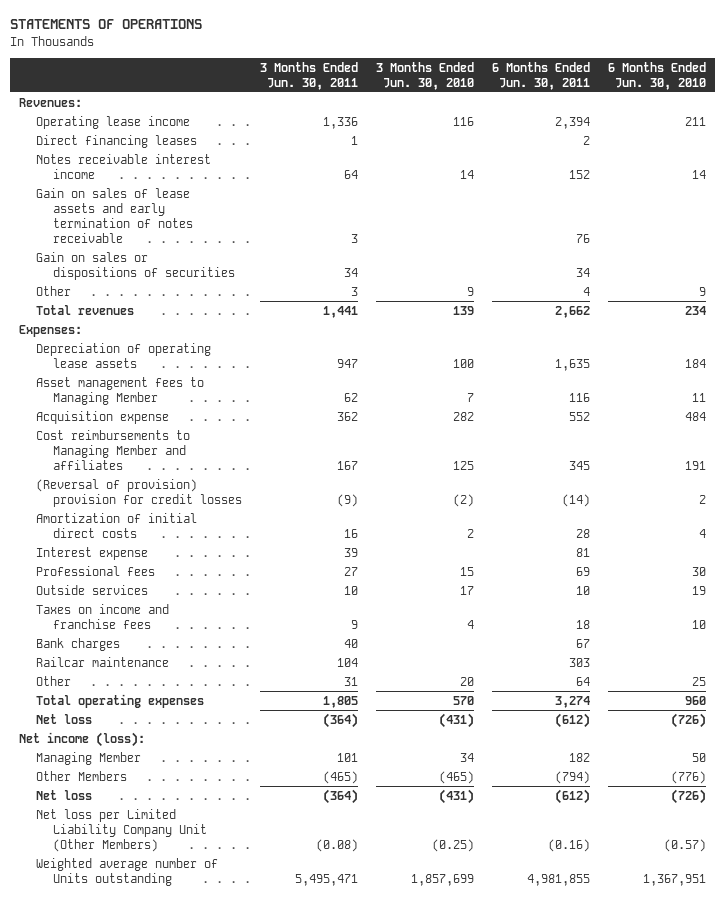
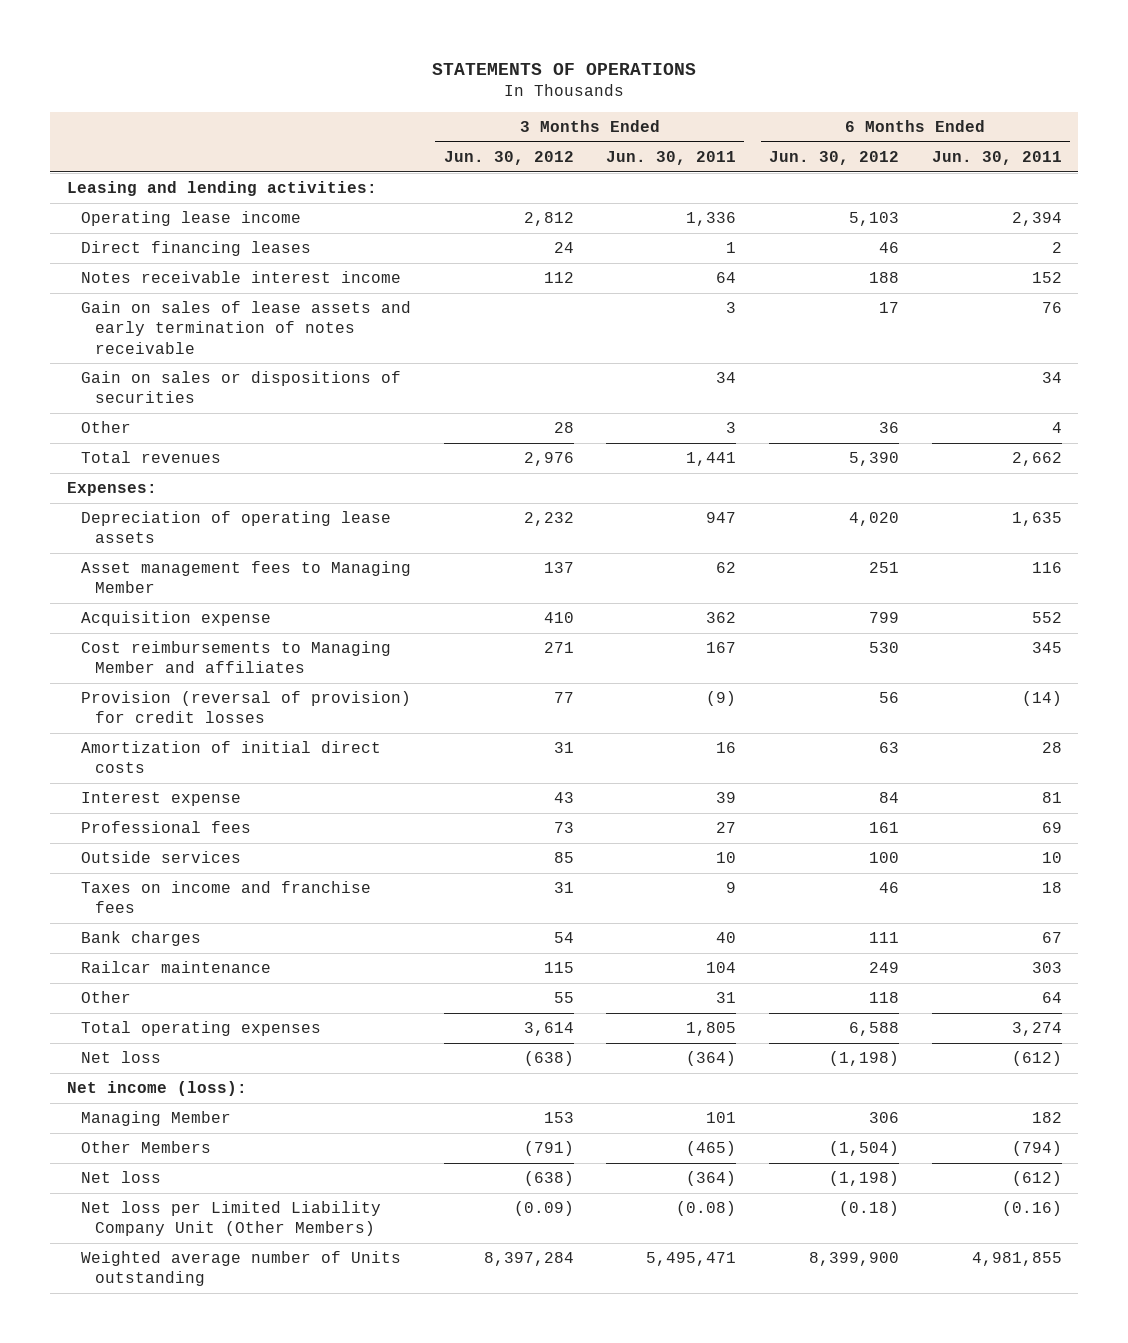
[375,61,474,90] 3 Months Ended Jun. 30, 2010 -> none
[608,61,707,90] 6 Months Ended Jun. 30, 2010 -> none
none -> [443,150,574,165] Jun. 30, 2012
none -> [768,150,899,165] Jun. 30, 2012
[19,97,83,107] Revenues: -> none
none -> [66,181,377,197] Leasing and lending activities:
[36,478,242,507] (Reversal of provision) provision for credit losses -> [80,691,411,724] Provision (reversal of provision) for credit losses

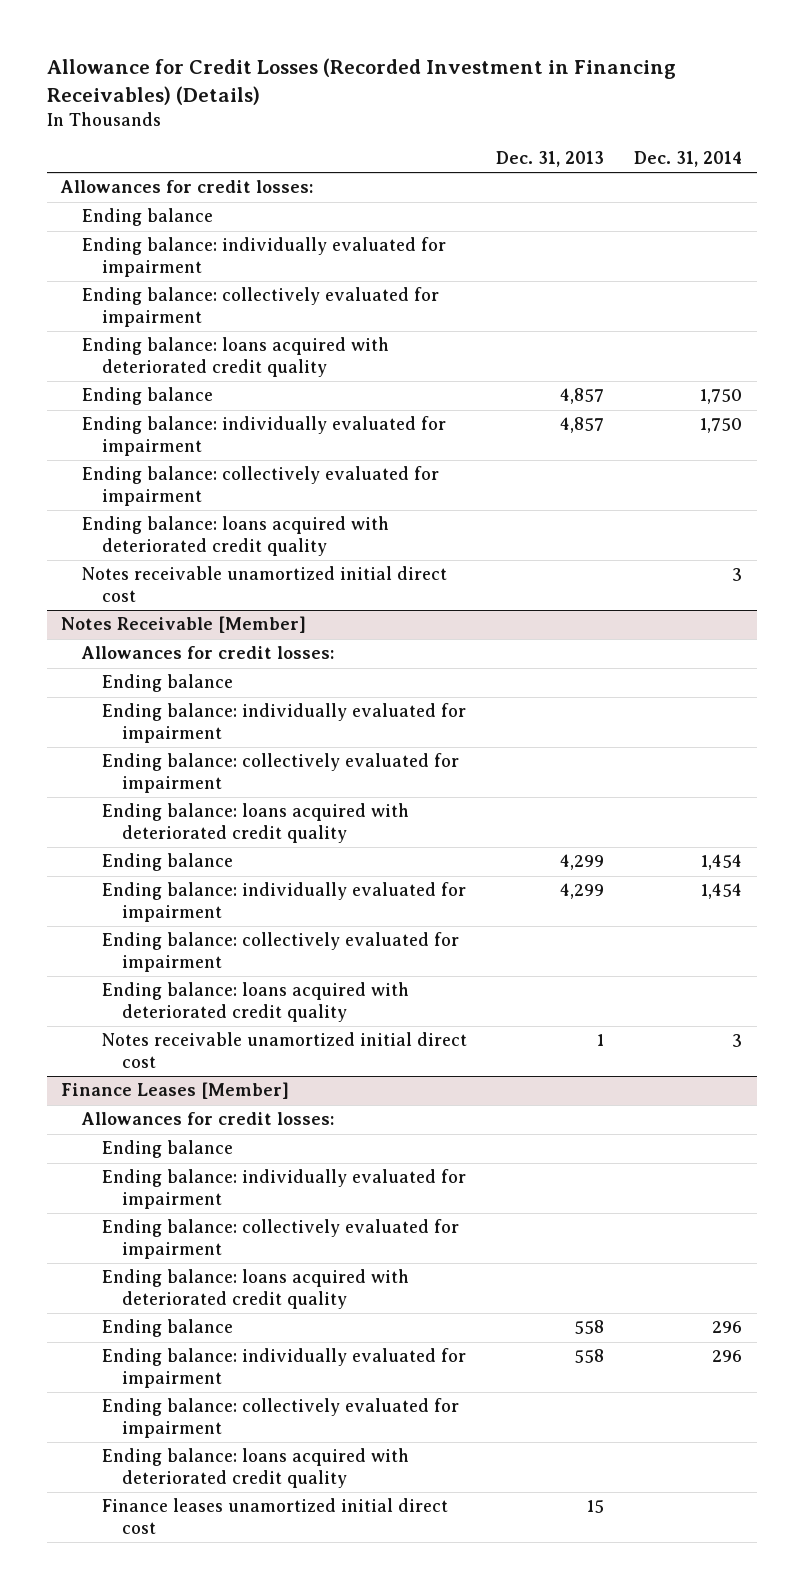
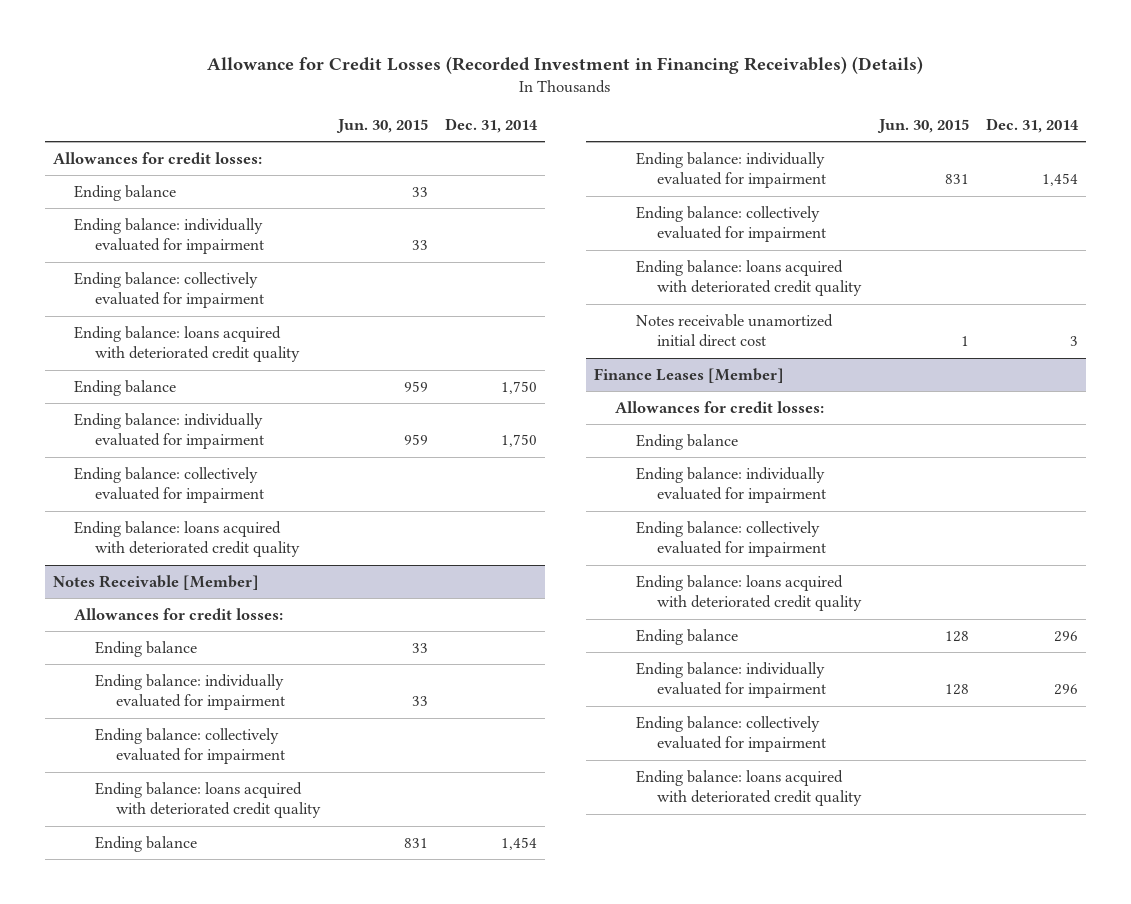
[496,151,605,168] Dec. 31, 2013 -> none
none -> [335,118,428,133] Jun. 30, 2015
[81,566,447,602] Notes receivable unamortized initial direct cost -> none
[101,1498,448,1534] Finance leases unamortized initial direct cost -> none

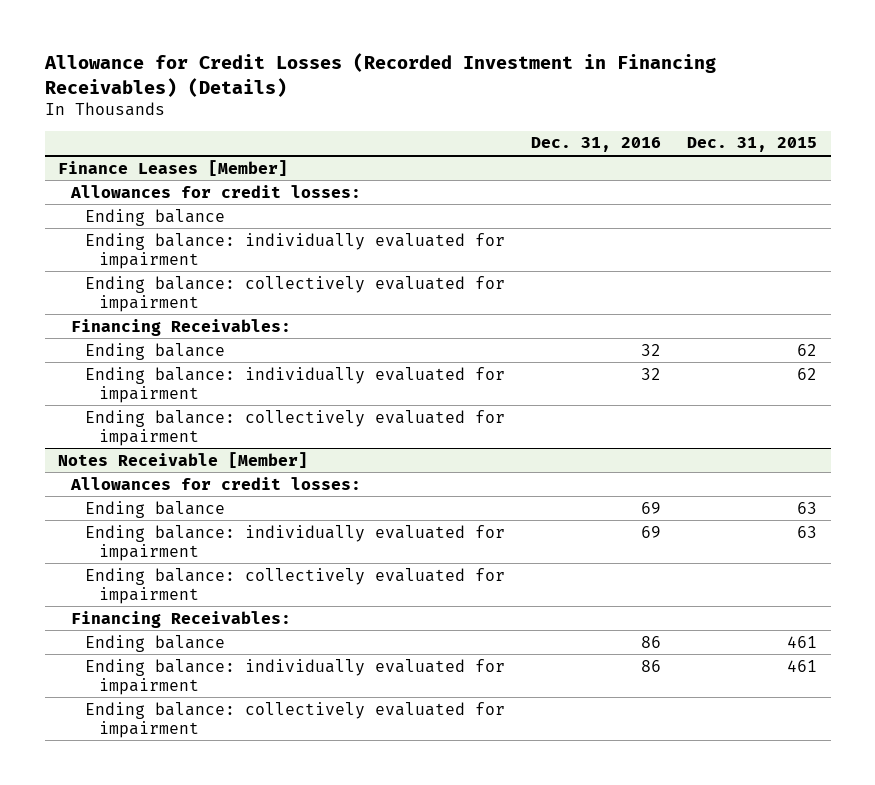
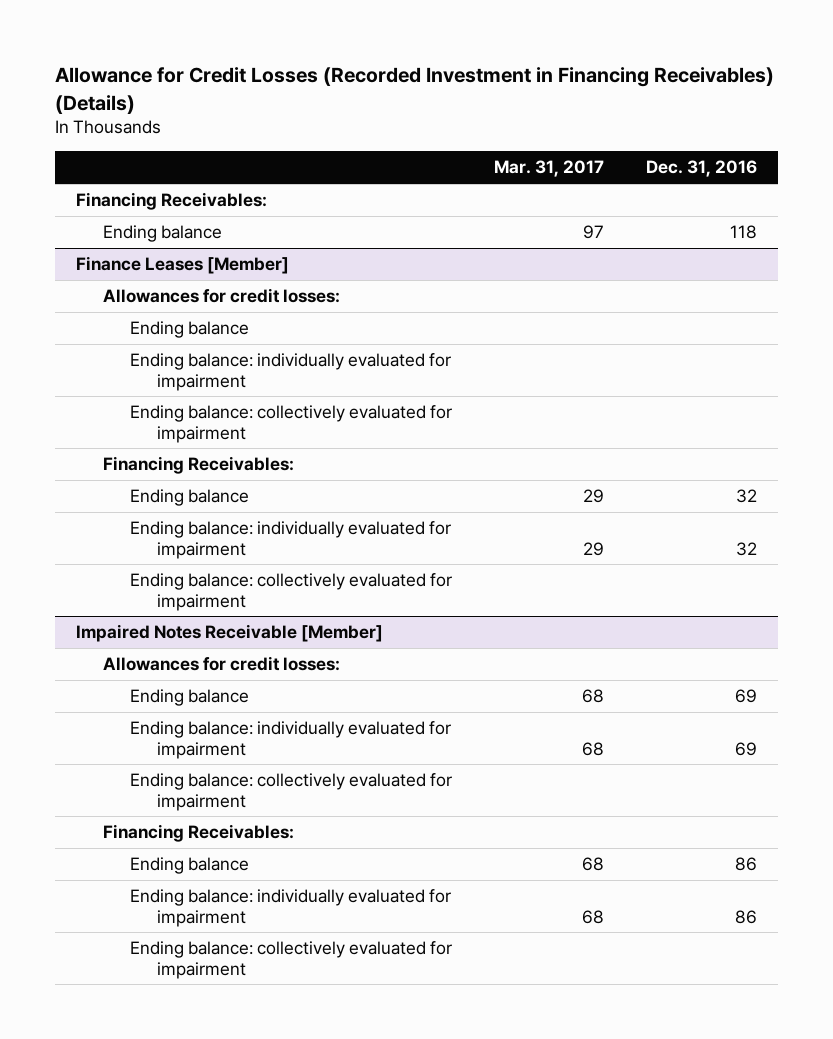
[687,137,818,153] Dec. 31, 2015 -> none
none -> [494,160,605,178] Mar. 31, 2017
none -> [76,192,268,211] Financing Receivables:
none -> [103,225,223,243] Ending balance
[57,451,308,468] Notes Receivable [Member] -> [76,624,384,643] Impaired Notes Receivable [Member]

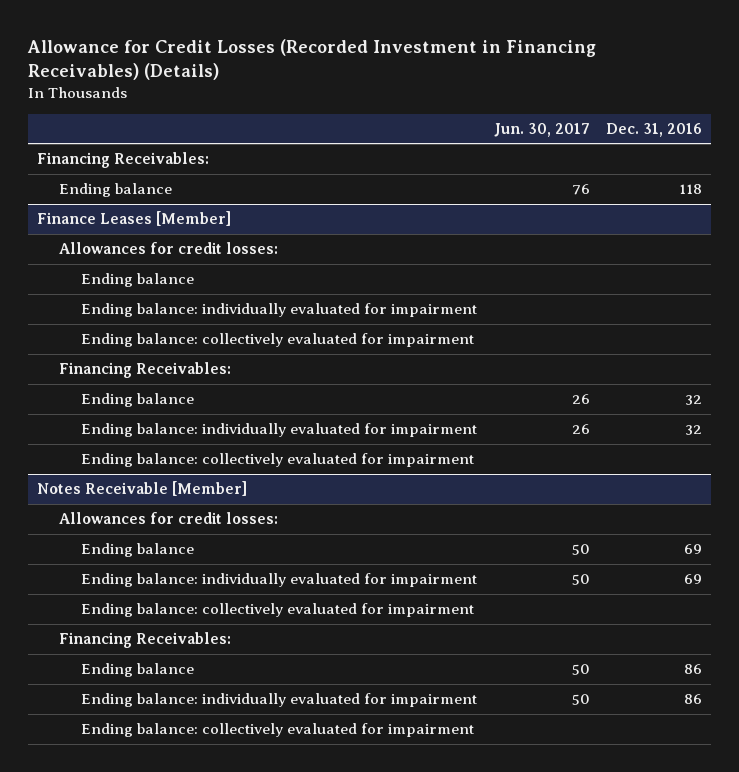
[494,160,605,178] Mar. 31, 2017 -> none
none -> [493,122,590,137] Jun. 30, 2017
[76,624,384,643] Impaired Notes Receivable [Member] -> [36,481,247,497] Notes Receivable [Member]

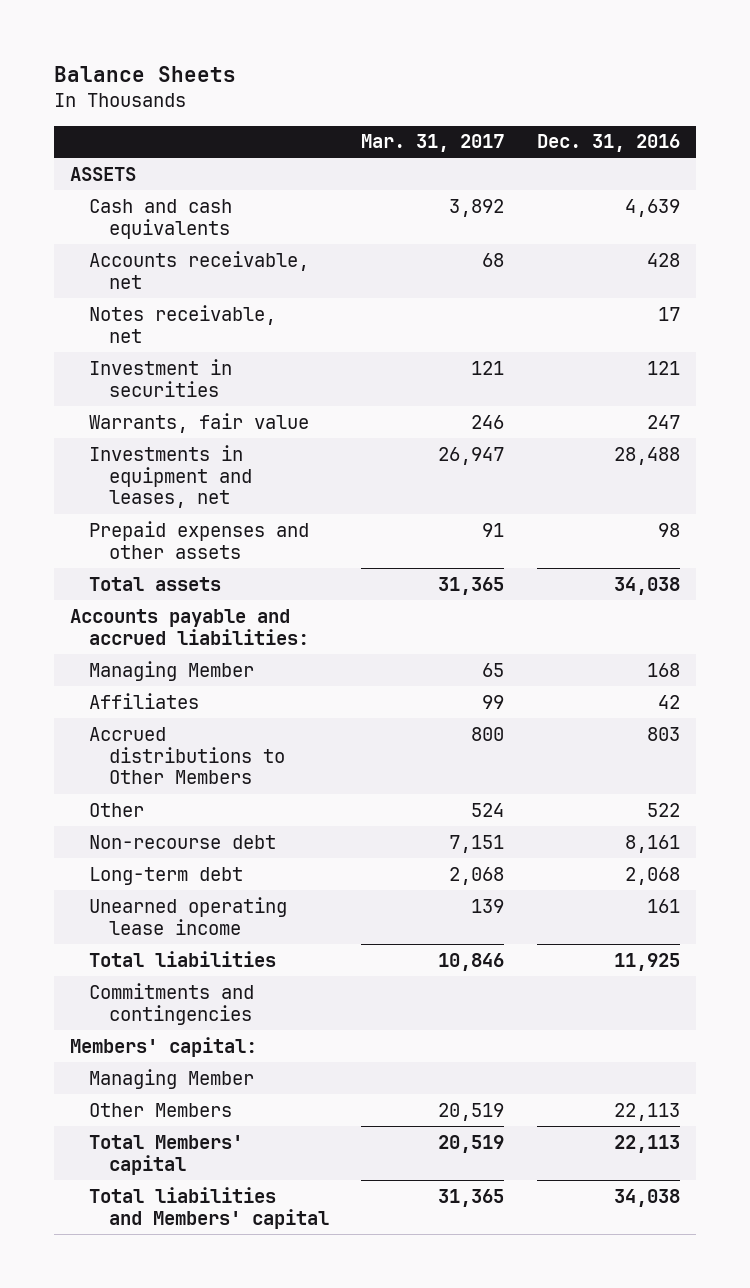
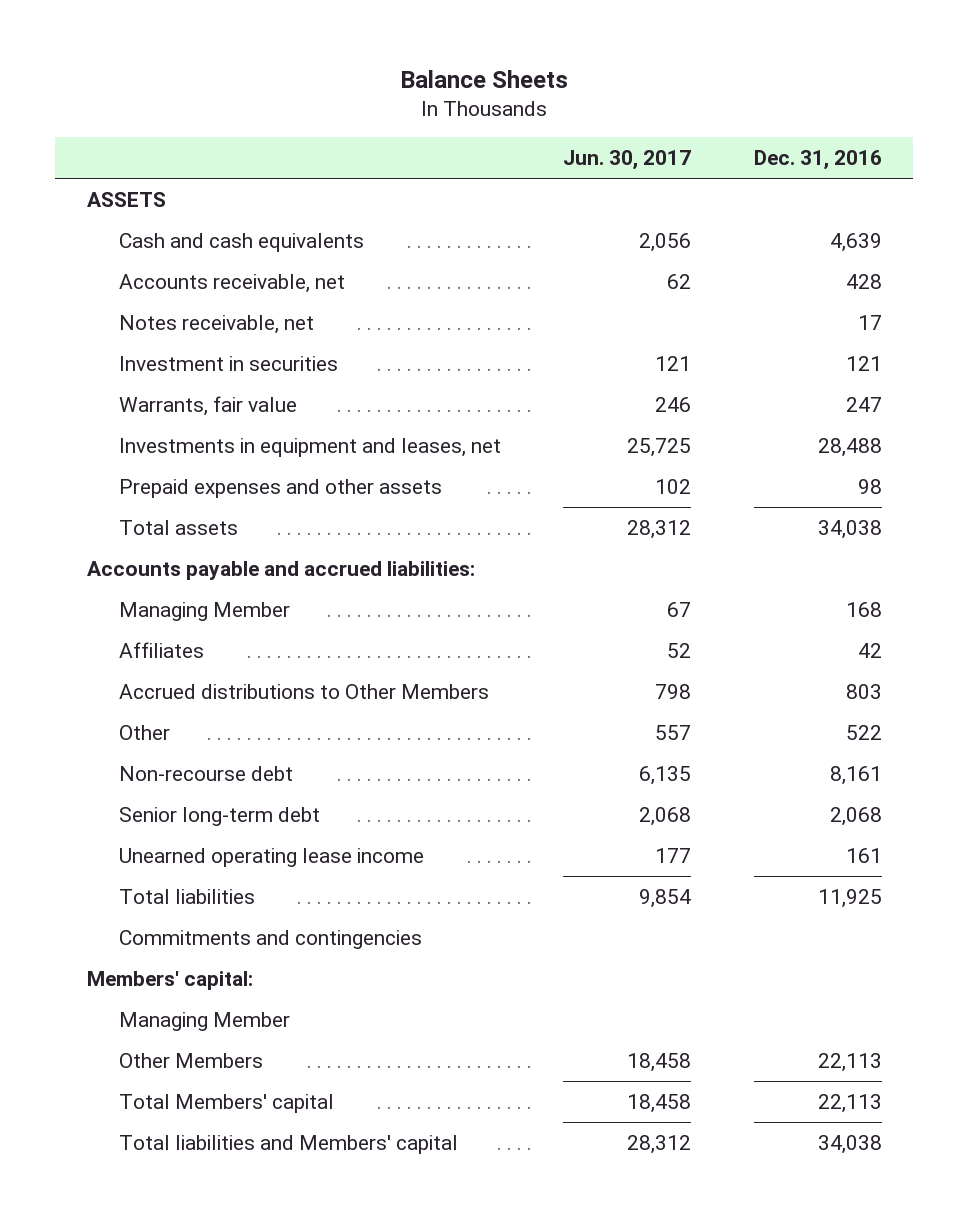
[361,134,505,153] Mar. 31, 2017 -> none
none -> [563,150,692,171] Jun. 30, 2017
[89,866,244,885] Long-term debt -> [118,807,320,827] Senior long-term debt

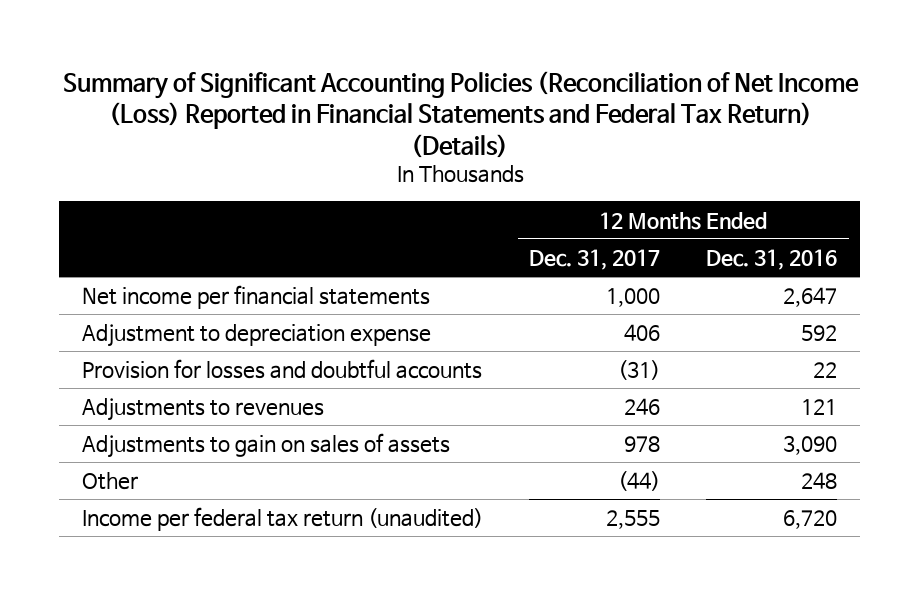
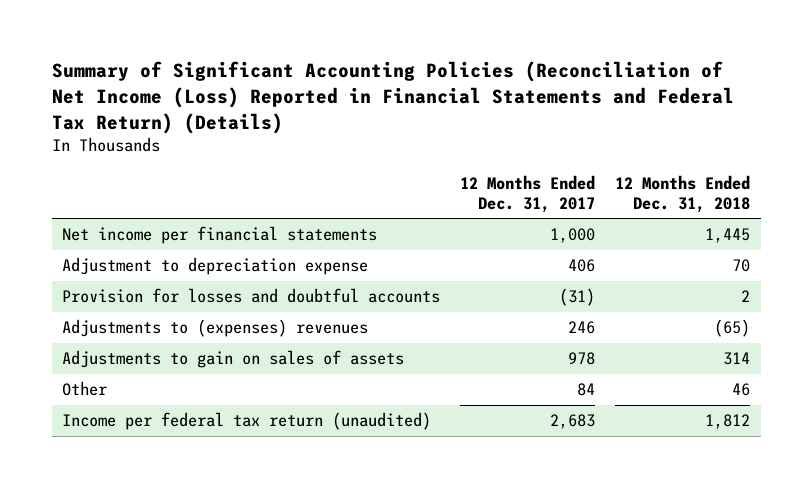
[706,248,838,270] Dec. 31, 2016 -> none
none -> [615,174,751,213] 12 Months Ended Dec. 31, 2018
[82,398,325,422] Adjustments to revenues -> [61,319,368,338] Adjustments to (expenses) revenues
[618,471,661,492] (44) -> [577,383,596,397] 84
[606,510,661,530] 2,555 -> [550,414,596,430] 2,683

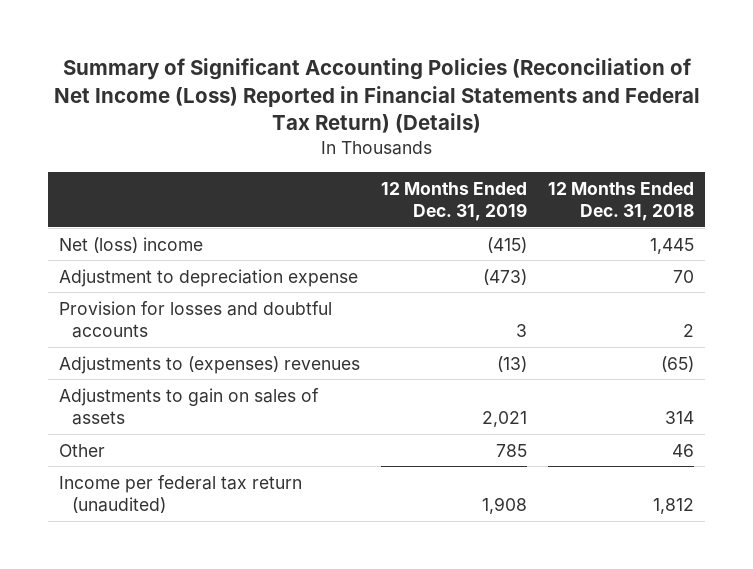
[460,174,596,213] 12 Months Ended Dec. 31, 2017 -> none
none -> [381,181,528,222] 12 Months Ended Dec. 31, 2019
[61,226,377,245] Net income per financial statements -> [58,236,203,253] Net (loss) income

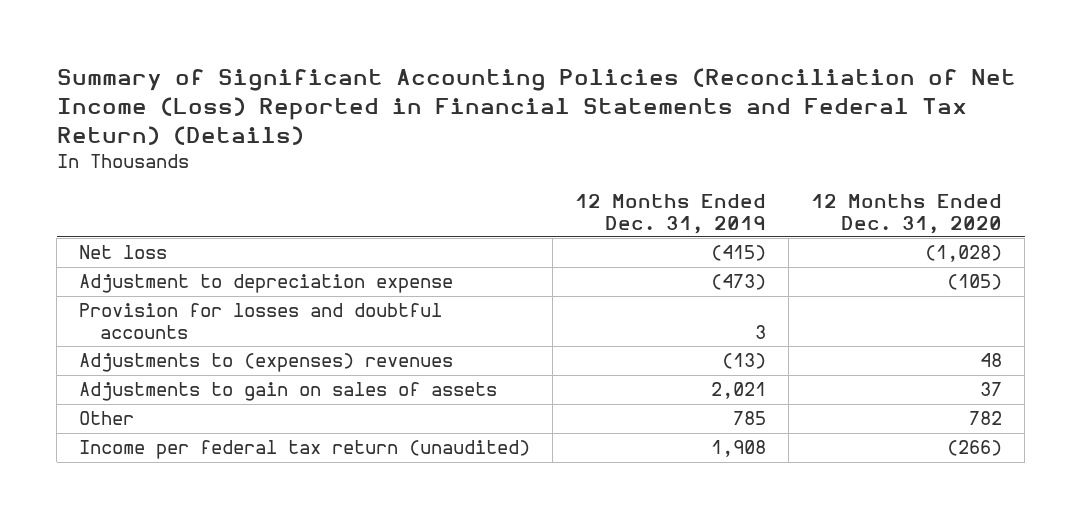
[548,181,695,222] 12 Months Ended Dec. 31, 2018 -> none
none -> [811,193,1003,234] 12 Months Ended Dec. 31, 2020
[58,236,203,253] Net (loss) income -> [79,245,168,260] Net loss

